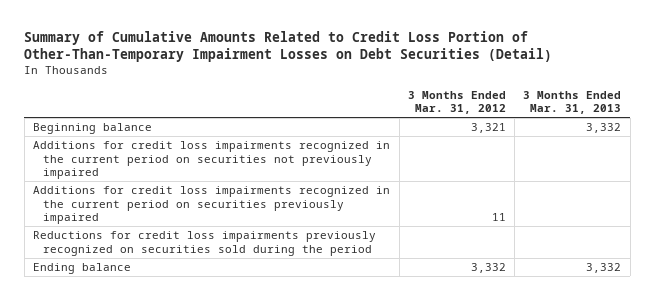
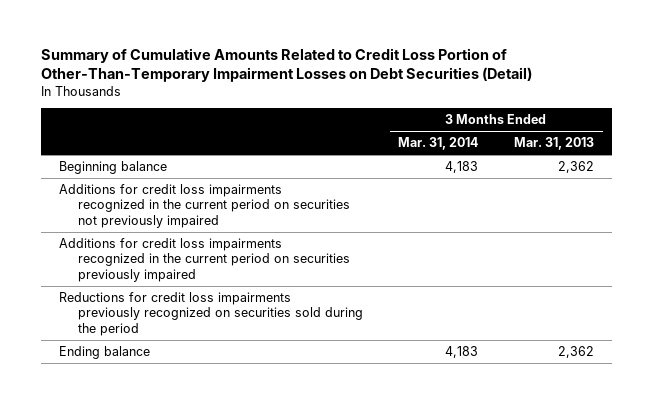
[407,90,506,115] 3 Months Ended Mar. 31, 2012 -> none
none -> [398,137,479,151] Mar. 31, 2014
[586,123,622,134] 3,332 -> [558,160,595,173] 2,362
[586,263,622,274] 3,332 -> [558,345,595,358] 2,362

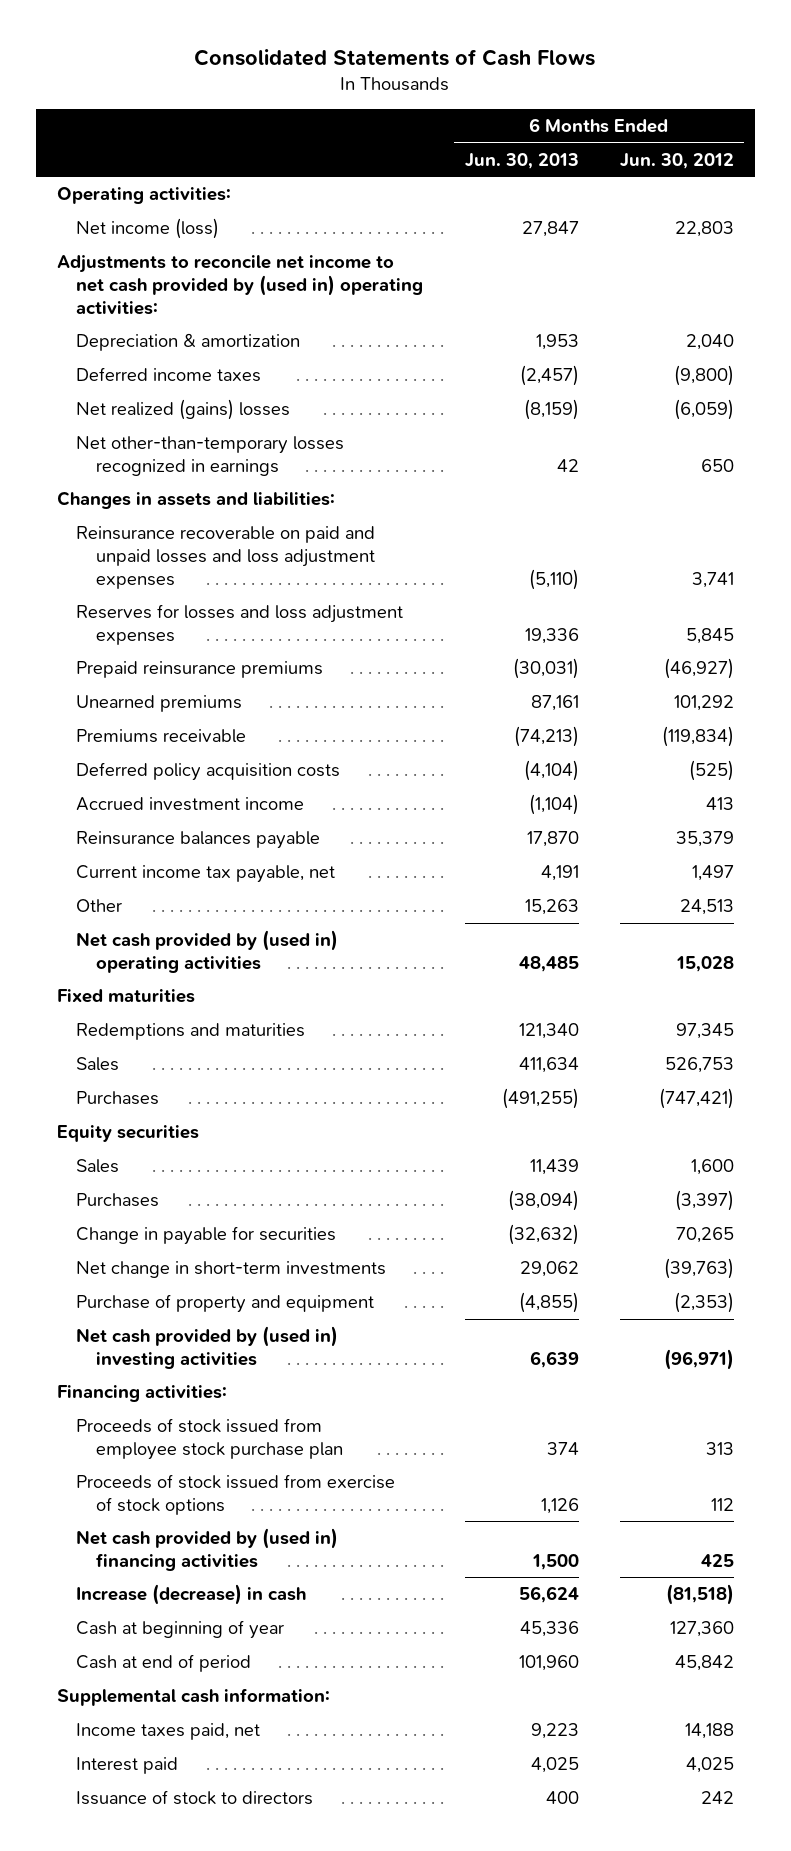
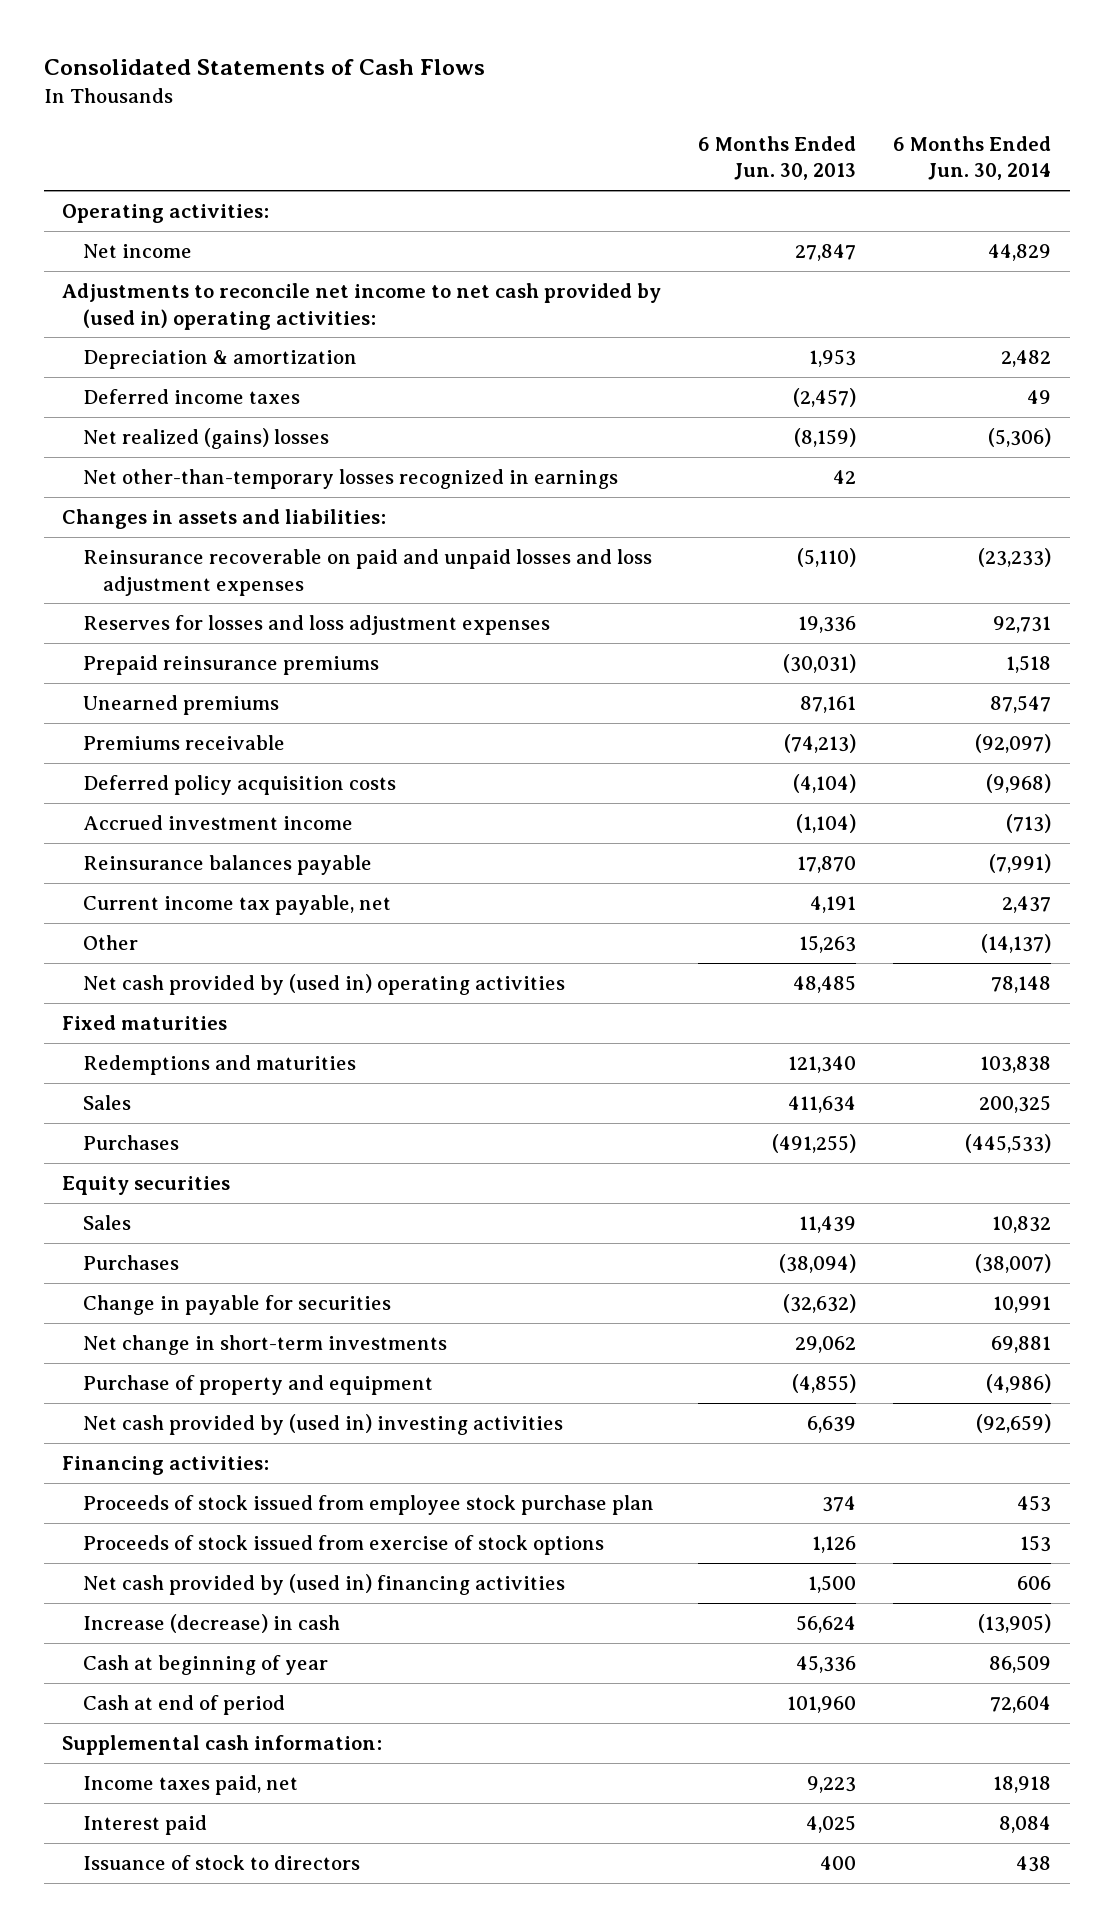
[620,152,735,169] Jun. 30, 2012 -> none
none -> [893,135,1052,181] 6 Months Ended Jun. 30, 2014
[76,218,220,240] Net income (loss) -> [82,244,192,259] Net income

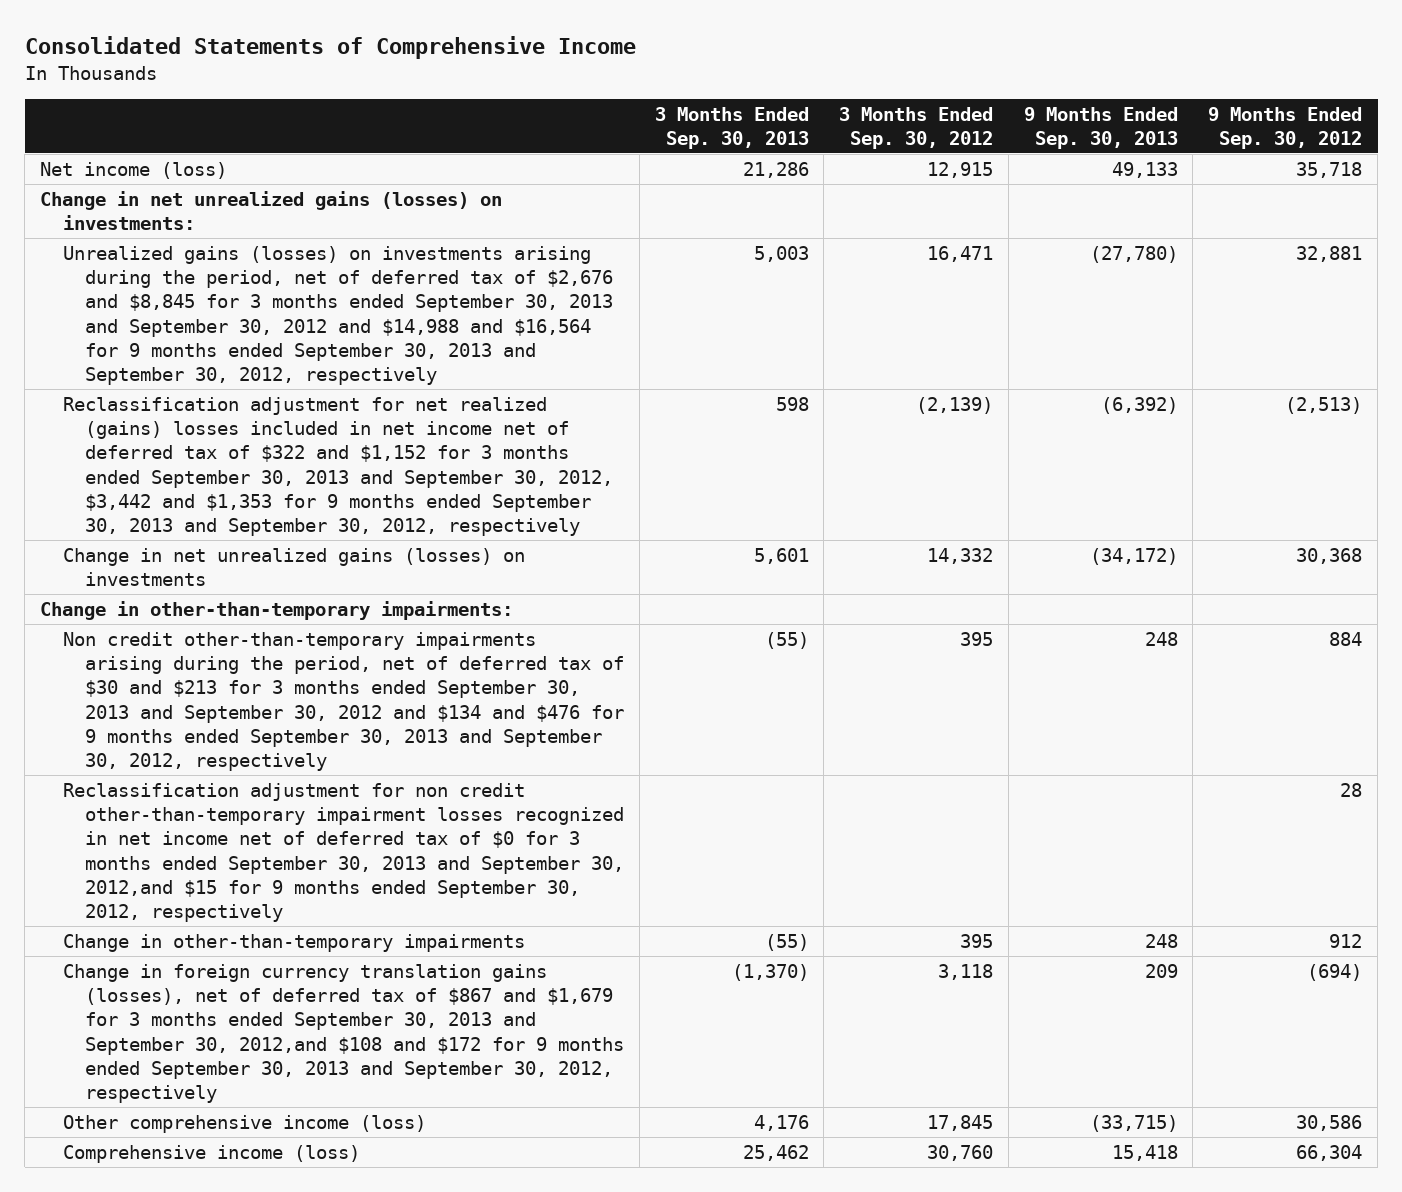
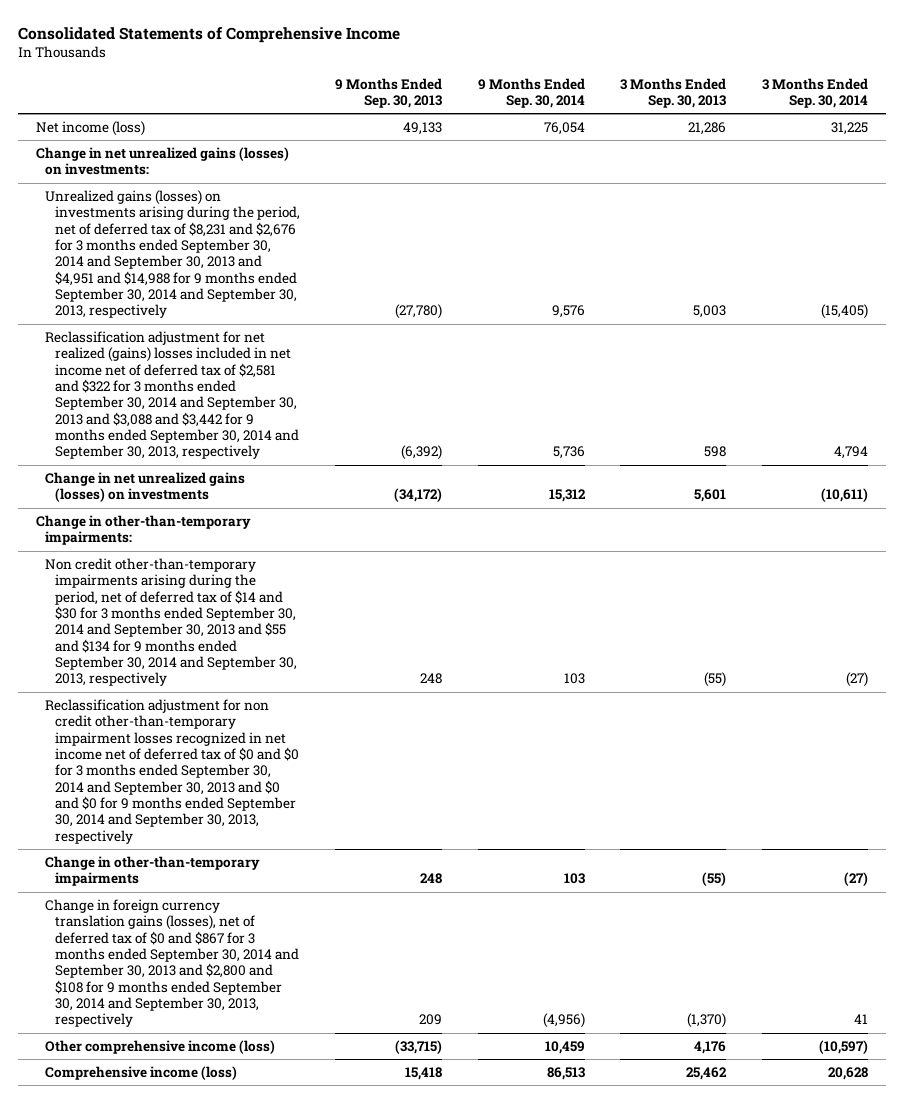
[839,106,994,149] 3 Months Ended Sep. 30, 2012 -> none
[1208,106,1363,149] 9 Months Ended Sep. 30, 2012 -> none
none -> [477,77,585,108] 9 Months Ended Sep. 30, 2014
none -> [761,77,868,108] 3 Months Ended Sep. 30, 2014
[62,245,614,386] Unrealized gains (losses) on investments arising during the period, net of deferred tax of $2,676 and $8,845 for 3 months ended September 30, 2013 and September 30, 2012 and $14,988 and $16,564 for 9 months ended September 30, 2013 and September 30, 2012, respectively -> [45,189,300,319] Unrealized gains (losses) on investments arising during the period, net of deferred tax of $8,231 and $2,676 for 3 months ended September 30, 2014 and September 30, 2013 and $4,951 and $14,988 for 9 months ended September 30, 2014 and September 30, 2013, respectively
[62,396,614,537] Reclassification adjustment for net realized (gains) losses included in net income net of deferred tax of $322 and $1,152 for 3 months ended September 30, 2013 and September 30, 2012, $3,442 and $1,353 for 9 months ended September 30, 2013 and September 30, 2012, respectively -> [45,330,299,460] Reclassification adjustment for net realized (gains) losses included in net income net of deferred tax of $2,581 and $322 for 3 months ended September 30, 2014 and September 30, 2013 and $3,088 and $3,442 for 9 months ended September 30, 2014 and September 30, 2013, respectively
[62,631,625,772] Non credit other-than-temporary impairments arising during the period, net of deferred tax of $30 and $213 for 3 months ended September 30, 2013 and September 30, 2012 and $134 and $476 for 9 months ended September 30, 2013 and September 30, 2012, respectively -> [45,557,297,687] Non credit other-than-temporary impairments arising during the period, net of deferred tax of $14 and $30 for 3 months ended September 30, 2014 and September 30, 2013 and $55 and $134 for 9 months ended September 30, 2014 and September 30, 2013, respectively
[62,782,625,923] Reclassification adjustment for non credit other-than-temporary impairment losses recognized in net income net of deferred tax of $0 for 3 months ended September 30, 2013 and September 30, 2012,and $15 for 9 months ended September 30, 2012, respectively -> [45,698,299,844] Reclassification adjustment for non credit other-than-temporary impairment losses recognized in net income net of deferred tax of $0 and $0 for 3 months ended September 30, 2014 and September 30, 2013 and $0 and $0 for 9 months ended September 30, 2014 and September 30, 2013, respectively
[62,963,625,1104] Change in foreign currency translation gains (losses), net of deferred tax of $867 and $1,679 for 3 months ended September 30, 2013 and September 30, 2012,and $108 and $172 for 9 months ended September 30, 2013 and September 30, 2012, respectively -> [45,898,299,1028] Change in foreign currency translation gains (losses), net of deferred tax of $0 and $867 for 3 months ended September 30, 2014 and September 30, 2013 and $2,800 and $108 for 9 months ended September 30, 2014 and September 30, 2013, respectively

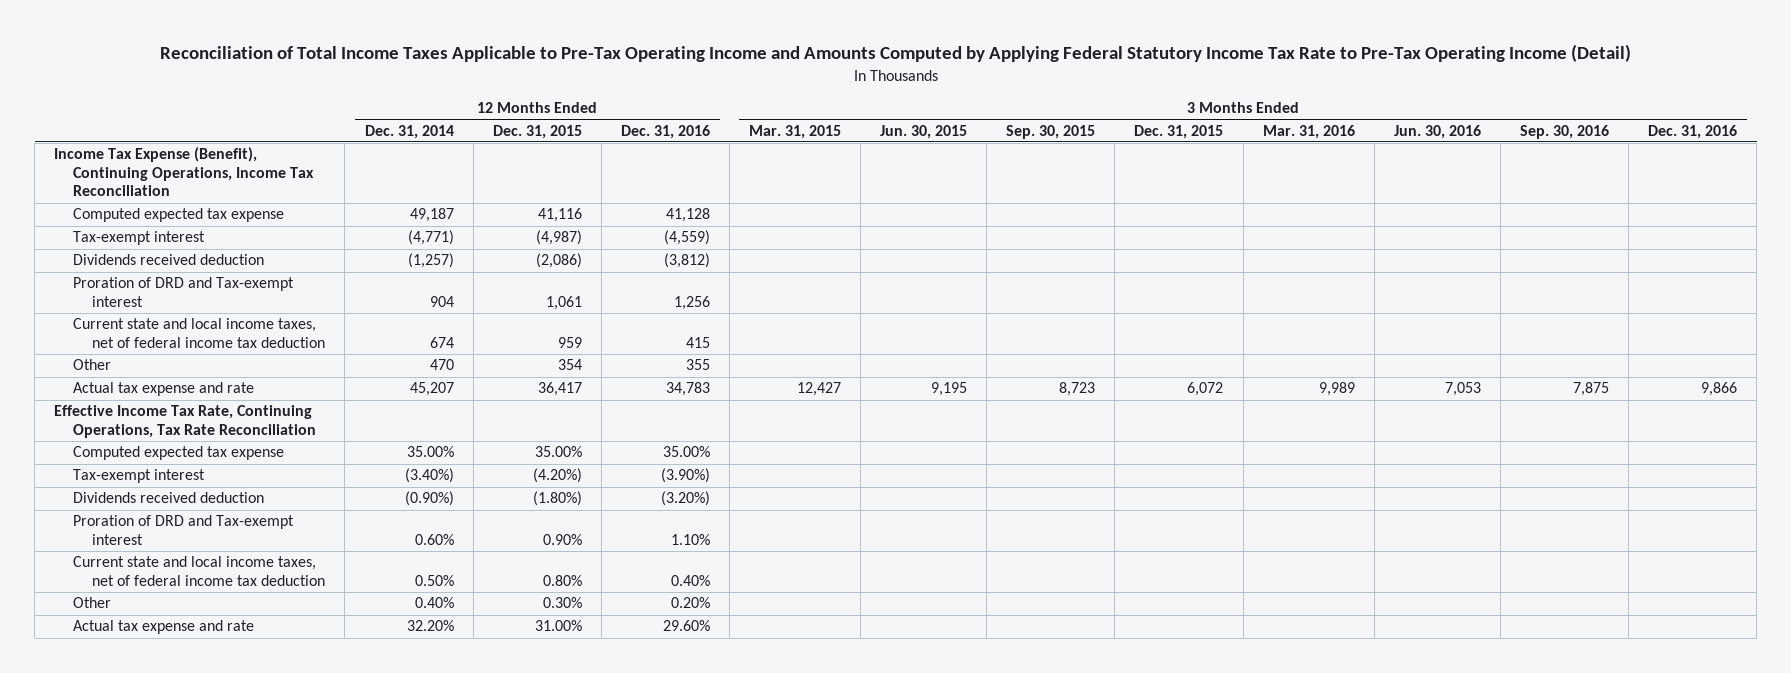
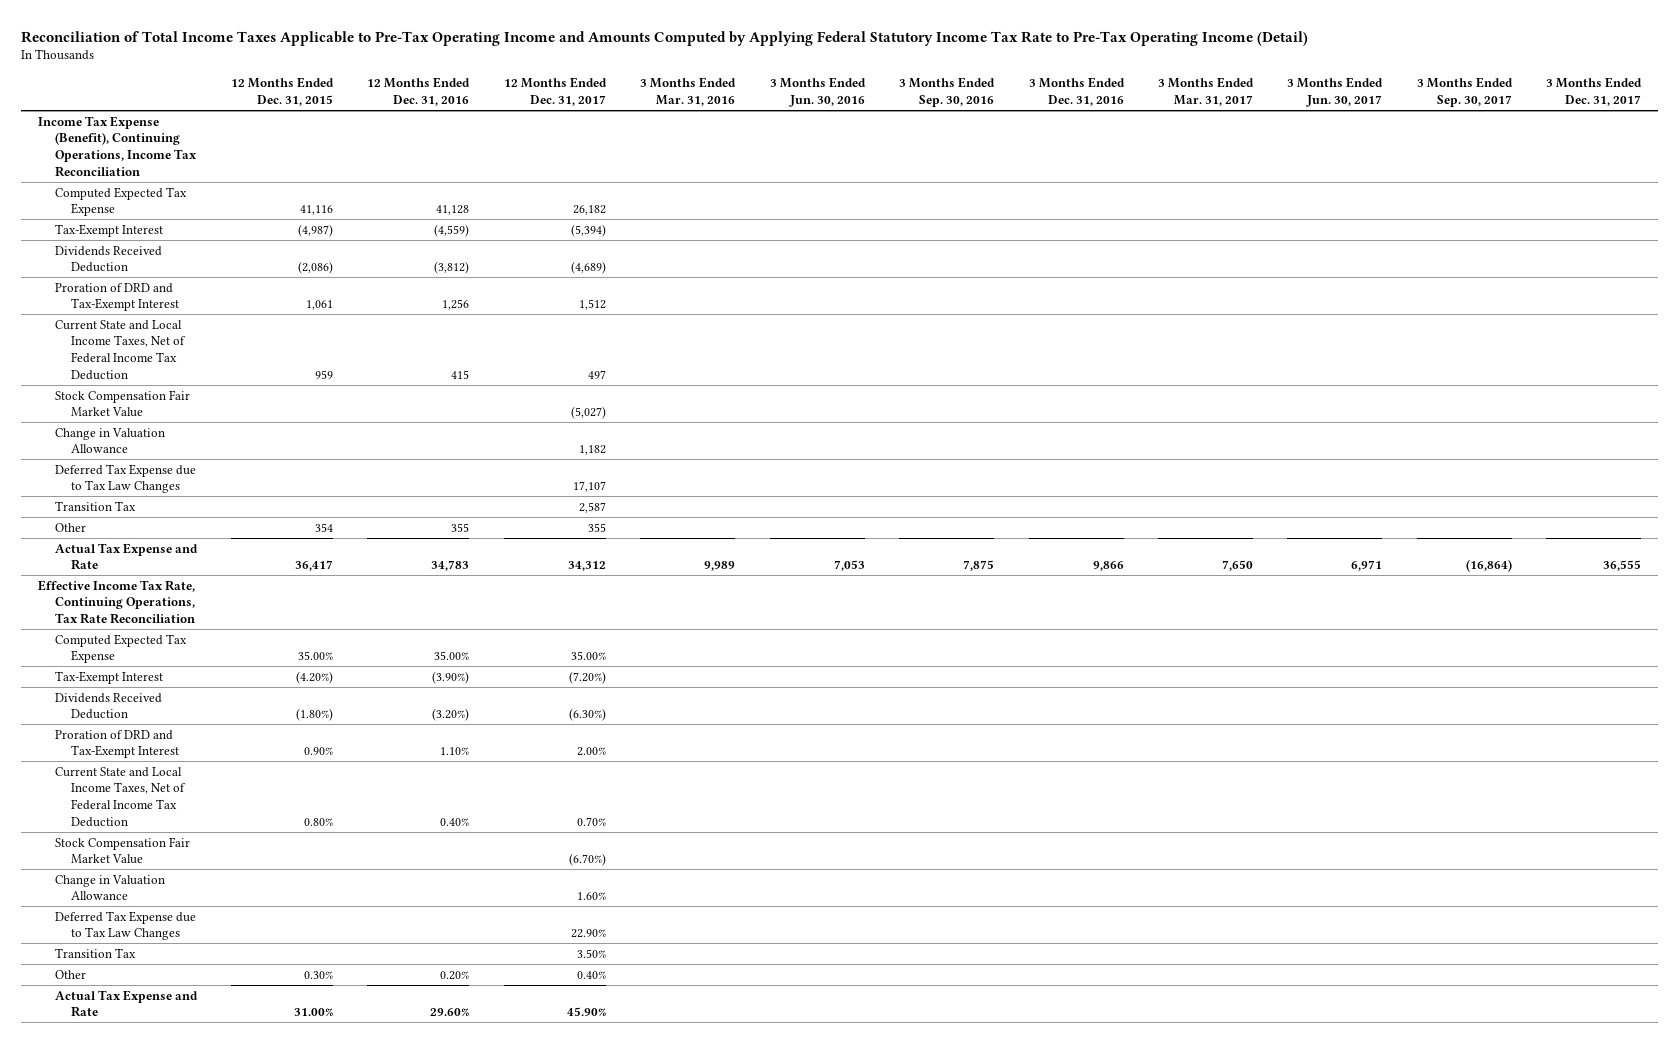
[364,124,454,139] Dec. 31, 2014 -> none
[748,124,841,139] Mar. 31, 2015 -> none
[880,124,968,139] Jun. 30, 2015 -> none
[1006,124,1096,139] Sep. 30, 2015 -> none
[1134,124,1224,139] Dec. 31, 2015 -> none
none -> [503,77,607,107] 12 Months Ended Dec. 31, 2017
none -> [1157,77,1254,107] 3 Months Ended Mar. 31, 2017
none -> [1287,77,1384,108] 3 Months Ended Jun. 30, 2017
none -> [1416,77,1513,108] 3 Months Ended Sep. 30, 2017
none -> [1546,77,1643,107] 3 Months Ended Dec. 31, 2017
[73,208,285,223] Computed expected tax expense -> [54,186,187,217] Computed Expected Tax Expense
[73,231,206,246] Tax-exempt interest -> [54,223,163,237] Tax-Exempt Interest
[73,254,265,266] Dividends received deduction -> [54,245,162,273] Dividends Received Deduction
[73,277,295,307] Proration of DRD and Tax-exempt interest -> [54,282,180,312] Proration of DRD and Tax-Exempt Interest
[73,318,326,348] Current state and local income taxes, net of federal income tax deduction -> [54,319,187,380] Current State and Local Income Taxes, Net of Federal Income Tax Deduction
none -> [54,389,190,418] Stock Compensation Fair Market Value
none -> [54,427,165,454] Change in Valuation Allowance
none -> [54,463,196,494] Deferred Tax Expense due to Tax Law Changes
none -> [54,500,136,511] Transition Tax
[73,382,255,397] Actual tax expense and rate -> [54,542,198,571] Actual Tax Expense and Rate
[73,446,285,461] Computed expected tax expense -> [54,633,187,664] Computed Expected Tax Expense
[73,469,206,484] Tax-exempt interest -> [54,670,163,684] Tax-Exempt Interest
[73,492,265,504] Dividends received deduction -> [54,692,162,720] Dividends Received Deduction
[73,515,295,545] Proration of DRD and Tax-exempt interest -> [54,729,180,759] Proration of DRD and Tax-Exempt Interest
[73,556,326,586] Current state and local income taxes, net of federal income tax deduction -> [54,766,187,827] Current State and Local Income Taxes, Net of Federal Income Tax Deduction
none -> [54,836,190,865] Stock Compensation Fair Market Value
none -> [54,874,165,901] Change in Valuation Allowance
none -> [54,910,196,941] Deferred Tax Expense due to Tax Law Changes
none -> [54,947,136,958] Transition Tax
[73,620,255,635] Actual tax expense and rate -> [54,989,198,1018] Actual Tax Expense and Rate

